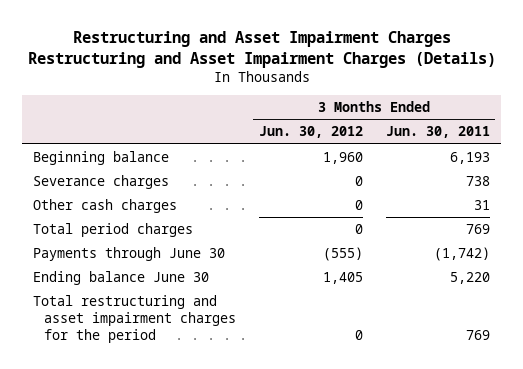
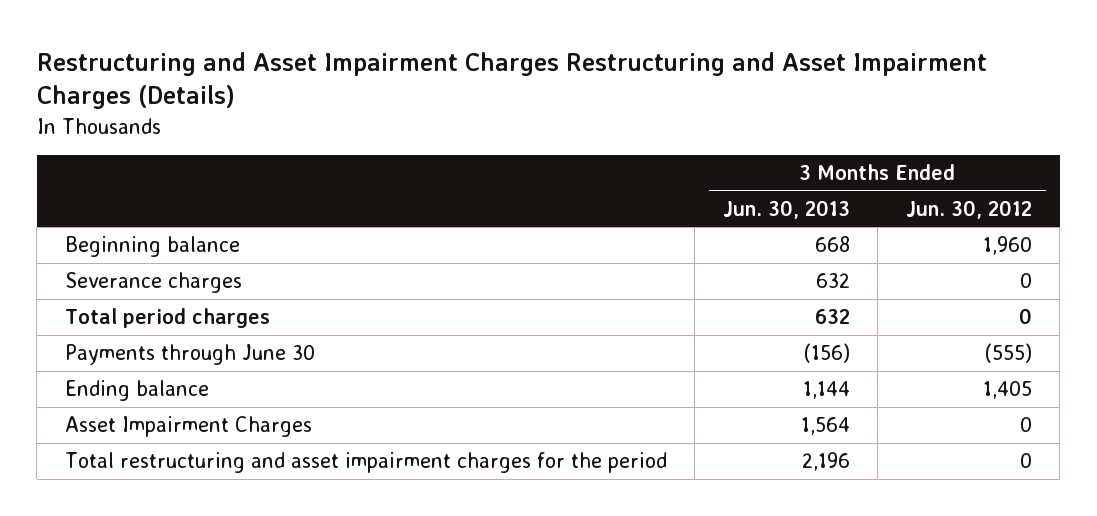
[385,126,490,139] Jun. 30, 2011 -> none
none -> [722,200,850,220] Jun. 30, 2013
[33,198,178,213] Other cash charges -> none
[33,270,210,285] Ending balance June 30 -> [64,380,209,402] Ending balance
none -> [64,416,312,438] Asset Impairment Charges

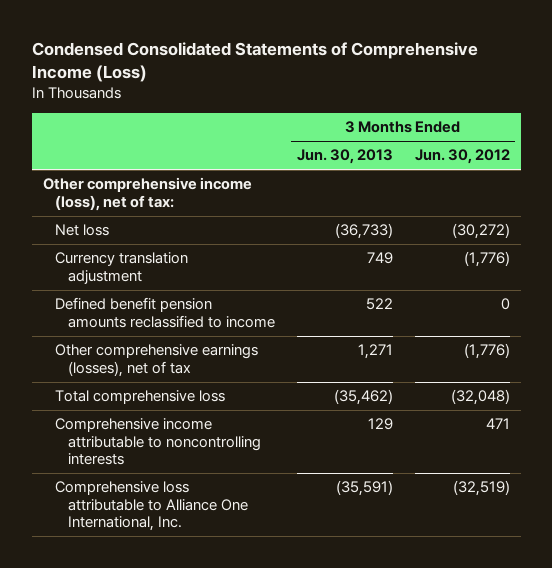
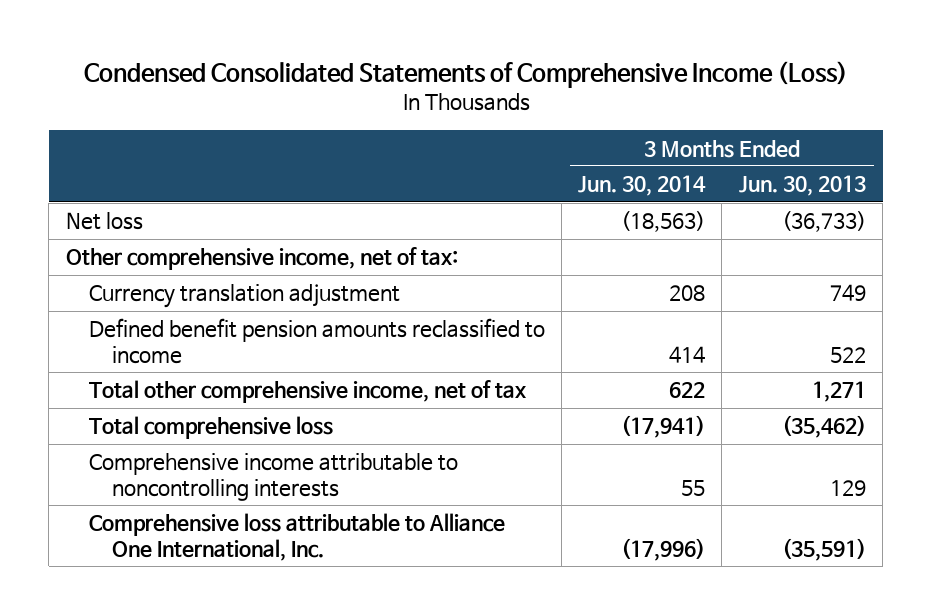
[414,149,510,165] Jun. 30, 2012 -> none
none -> [578,175,707,197] Jun. 30, 2014
[42,177,252,211] Other comprehensive income (loss), net of tax: -> none
none -> [65,247,458,271] Other comprehensive income, net of tax:
[55,344,259,377] Other comprehensive earnings (losses), net of tax -> [88,380,527,404] Total other comprehensive income, net of tax

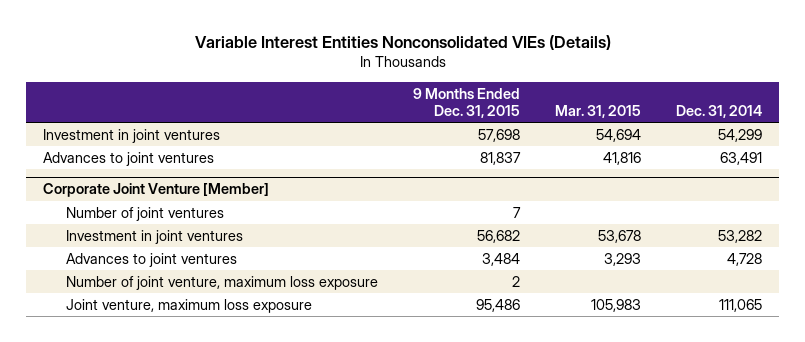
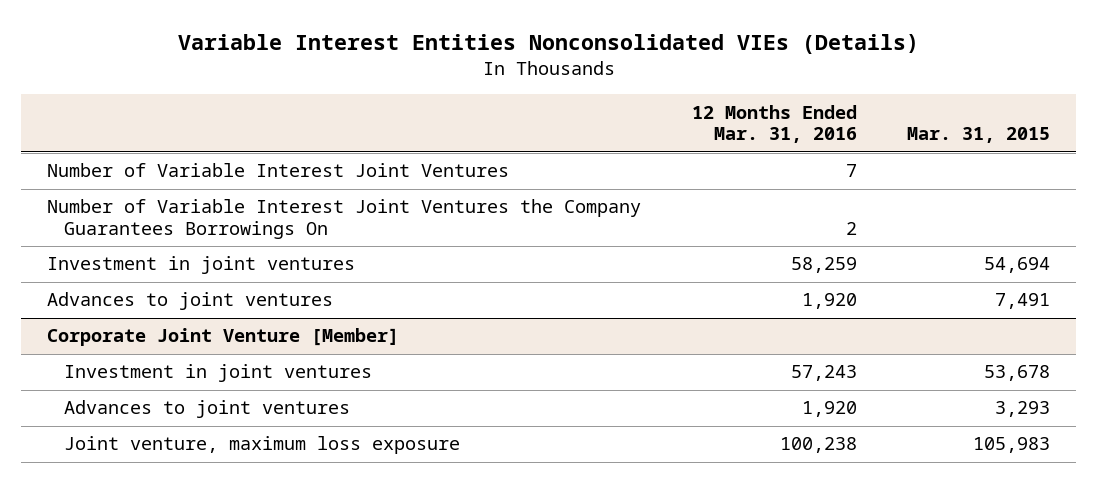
[413,87,521,118] 9 Months Ended Dec. 31, 2015 -> none
[675,104,762,118] Dec. 31, 2014 -> none
none -> [691,104,857,144] 12 Months Ended Mar. 31, 2016
none -> [46,163,509,178] Number of Variable Interest Joint Ventures
none -> [46,199,641,240] Number of Variable Interest Joint Ventures the Company Guarantees Borrowings On
[603,151,642,165] 41,816 -> [995,293,1051,310] 7,491
[66,206,225,221] Number of joint ventures -> none
[66,275,379,290] Number of joint venture, maximum loss exposure -> none

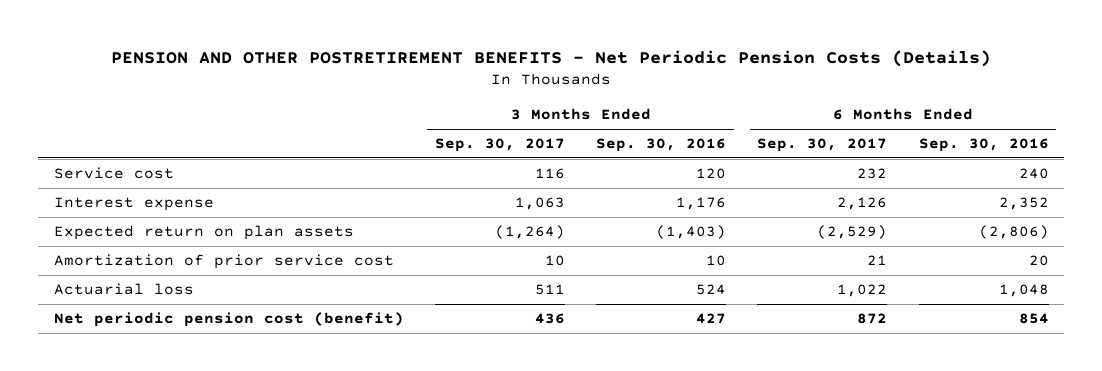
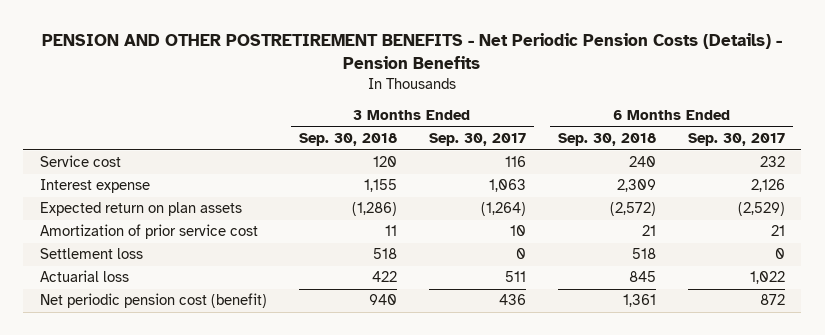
[111,49,992,67] PENSION AND OTHER POSTRETIREMENT BENEFITS - Net Periodic Pension Costs (Details) -> [42,33,783,70] PENSION AND OTHER POSTRETIREMENT BENEFITS - Net Periodic Pension Costs (Details) - Pension Benefits
[596,138,727,153] Sep. 30, 2016 -> none
[918,138,1049,153] Sep. 30, 2016 -> none
none -> [298,133,397,147] Sep. 30, 2018
none -> [558,133,657,147] Sep. 30, 2018
none -> [39,248,143,260] Settlement loss

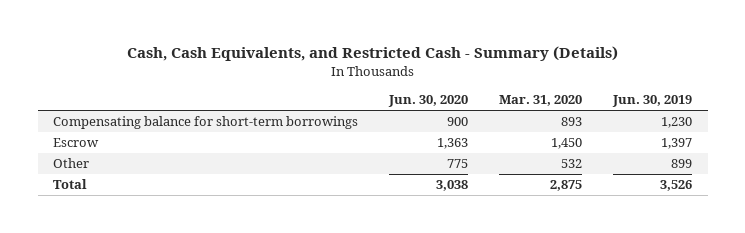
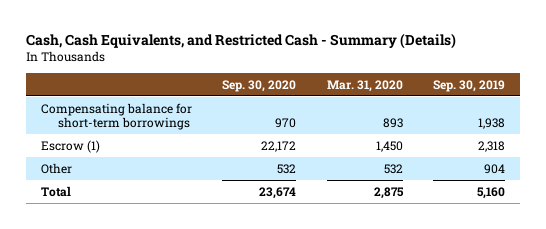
[388,95,469,108] Jun. 30, 2020 -> none
[612,95,693,108] Jun. 30, 2019 -> none
none -> [222,79,297,92] Sep. 30, 2020
none -> [433,79,506,92] Sep. 30, 2019
[53,138,100,148] Escrow -> [41,139,101,153] Escrow (1)

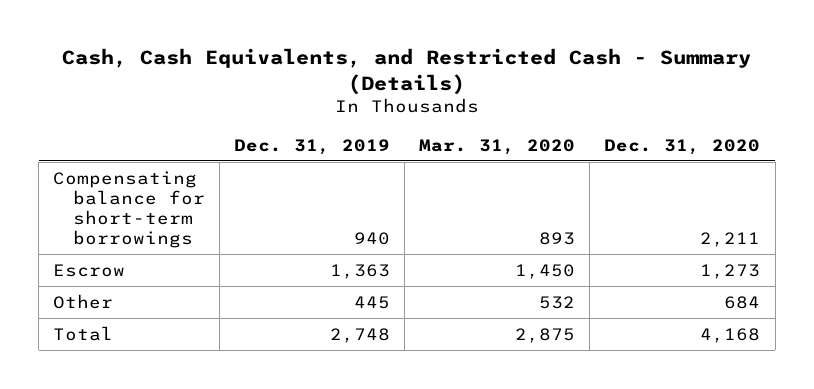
[222,79,297,92] Sep. 30, 2020 -> none
[433,79,506,92] Sep. 30, 2019 -> none
none -> [233,138,390,155] Dec. 31, 2019
none -> [604,138,761,155] Dec. 31, 2020
[41,139,101,153] Escrow (1) -> [53,263,126,277] Escrow

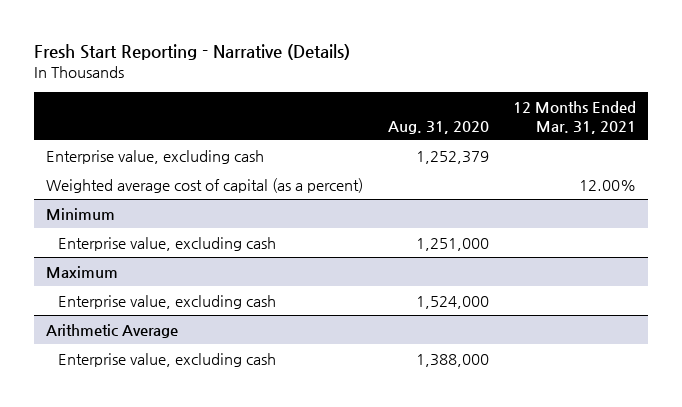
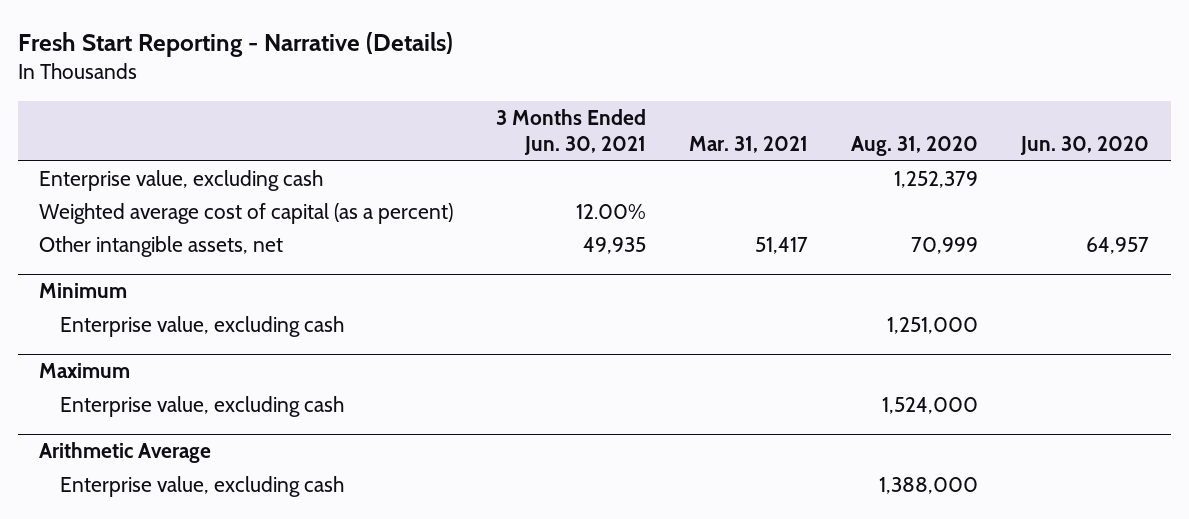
[512,100,636,134] 12 Months Ended Mar. 31, 2021 -> none
none -> [496,108,647,156] 3 Months Ended Jun. 30, 2021
none -> [689,136,809,154] Mar. 31, 2021
none -> [1020,136,1150,156] Jun. 30, 2020
none -> [39,236,284,258] Other intangible assets, net

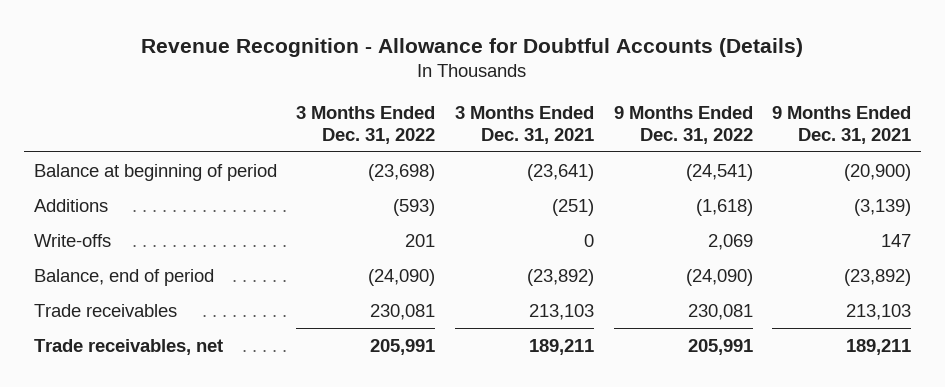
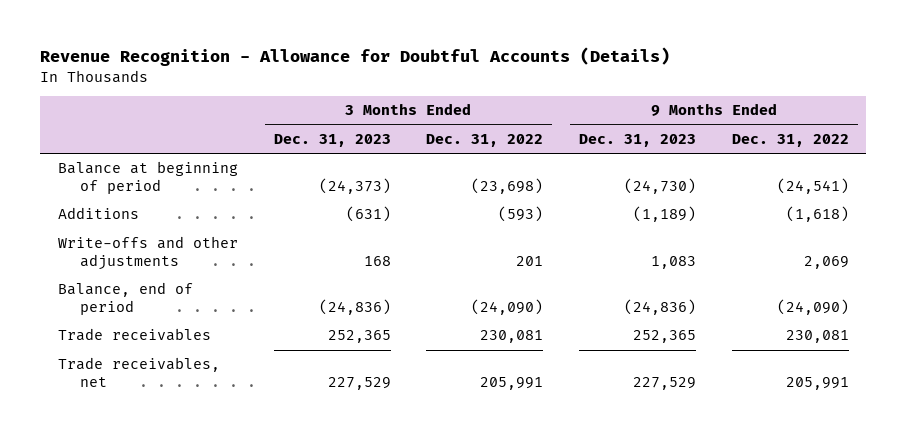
[454,106,594,144] 3 Months Ended Dec. 31, 2021 -> none
[772,106,912,144] 9 Months Ended Dec. 31, 2021 -> none
none -> [273,133,391,147] Dec. 31, 2023
none -> [578,133,696,147] Dec. 31, 2023
[33,233,111,247] Write-offs -> [57,236,238,270] Write-offs and other adjustments

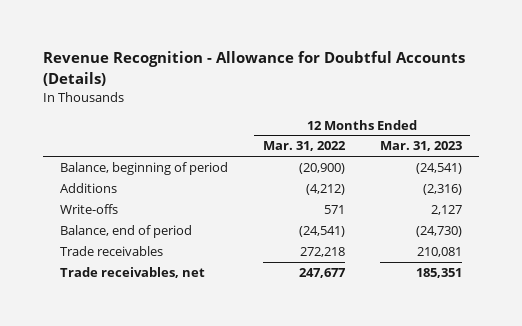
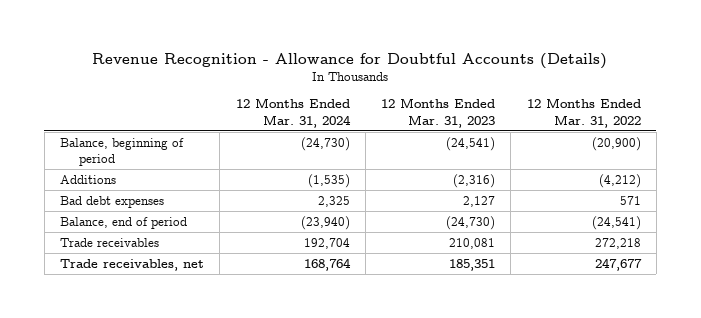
none -> [235,98,351,128] 12 Months Ended Mar. 31, 2024
[60,204,119,215] Write-offs -> [59,195,164,208] Bad debt expenses

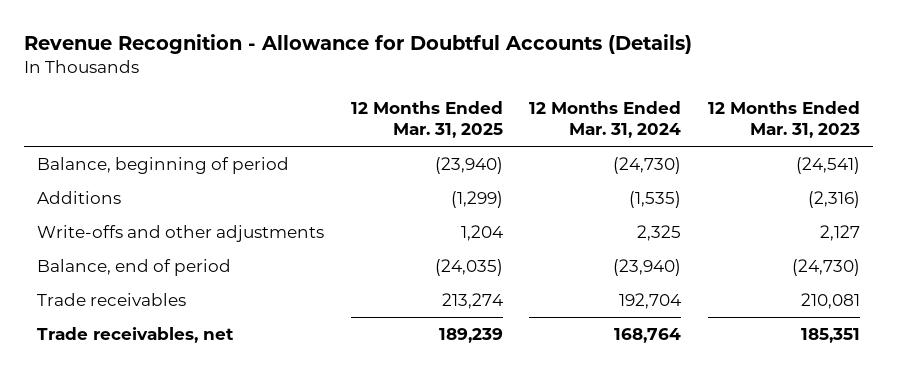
[526,98,641,128] 12 Months Ended Mar. 31, 2022 -> none
none -> [350,100,503,139] 12 Months Ended Mar. 31, 2025
[59,195,164,208] Bad debt expenses -> [37,225,325,243] Write-offs and other adjustments

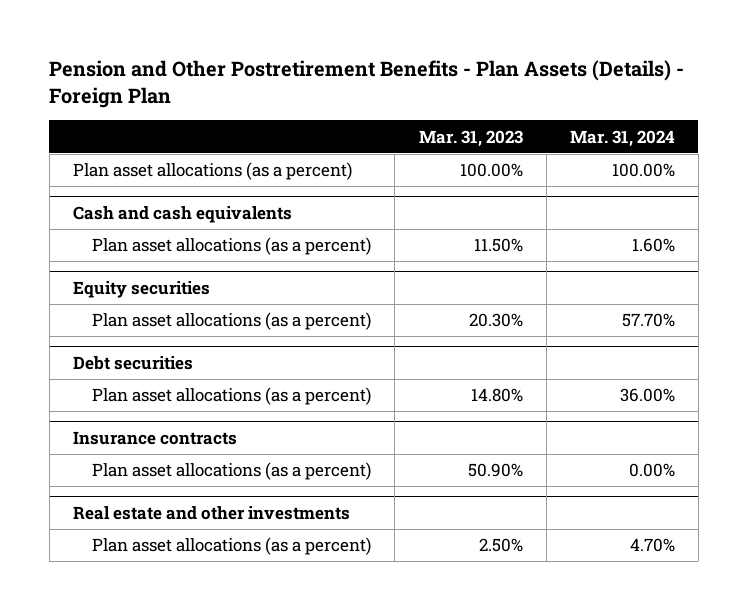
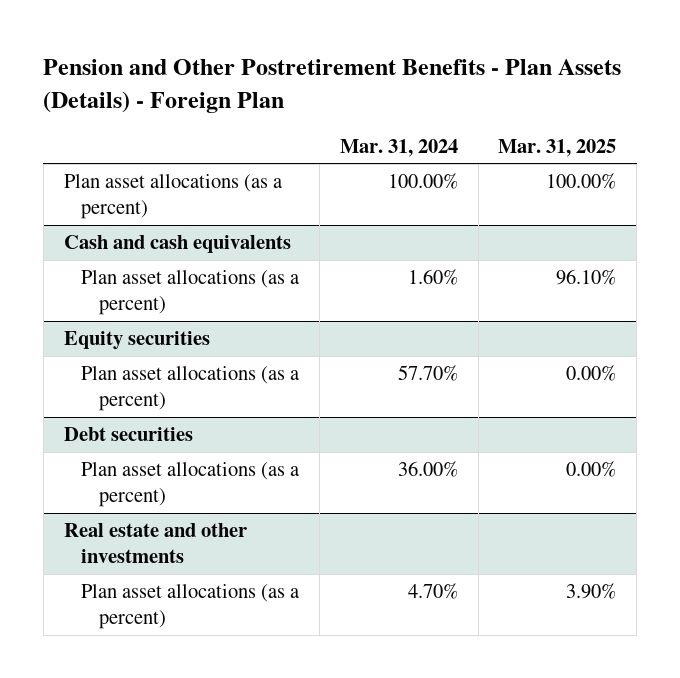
[418,129,523,147] Mar. 31, 2023 -> none
none -> [498,138,617,157] Mar. 31, 2025
[72,431,237,446] Insurance contracts -> none
[92,462,372,481] Plan asset allocations (as a percent) -> none

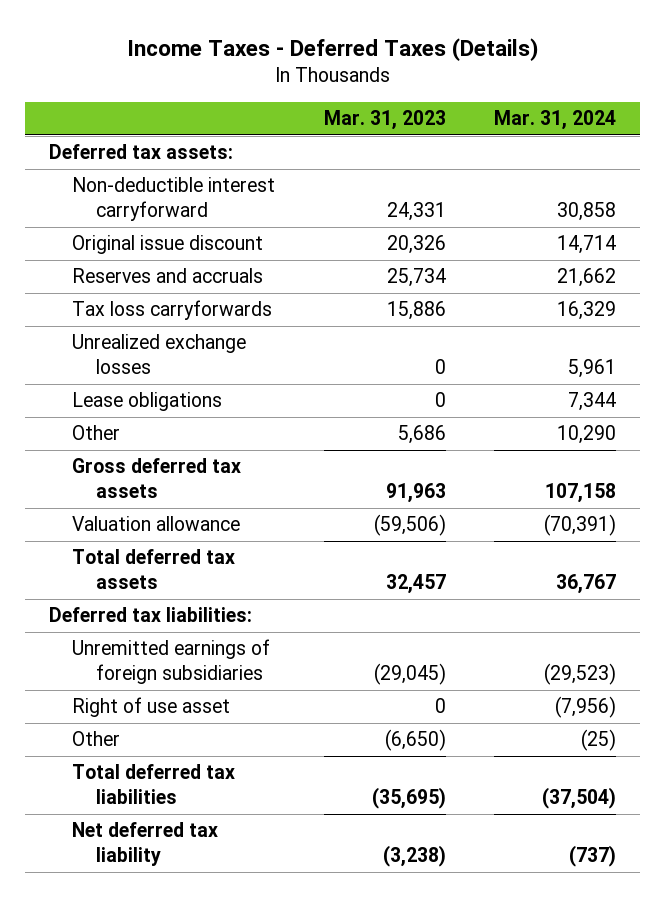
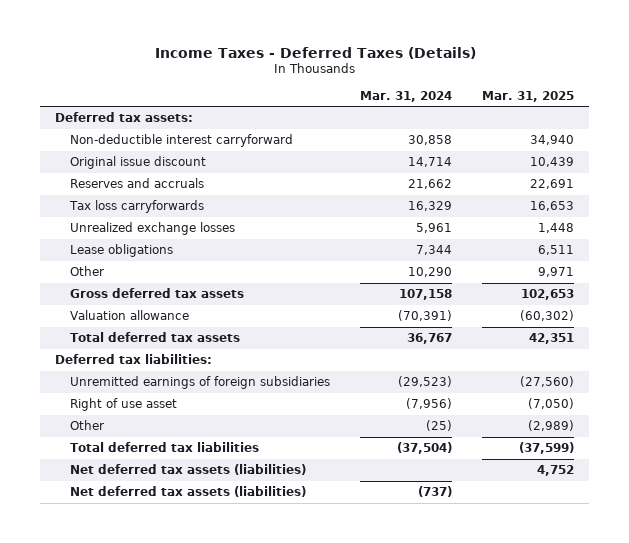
[323,110,446,131] Mar. 31, 2023 -> none
none -> [481,90,574,102] Mar. 31, 2025
none -> [69,463,306,475] Net deferred tax assets (liabilities)
[72,822,219,867] Net deferred tax liability -> [69,485,306,497] Net deferred tax assets (liabilities)

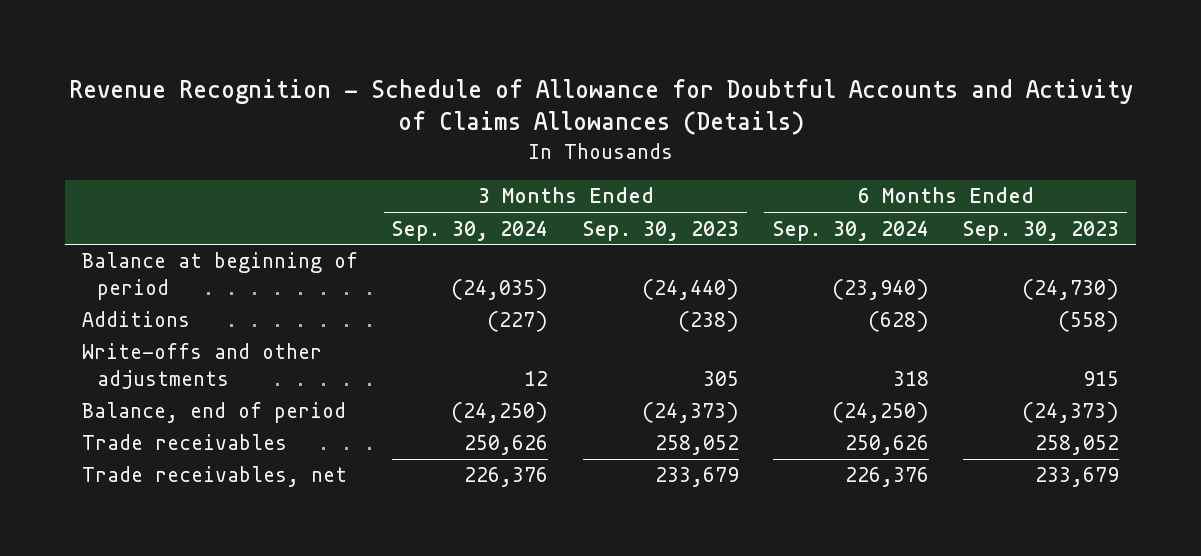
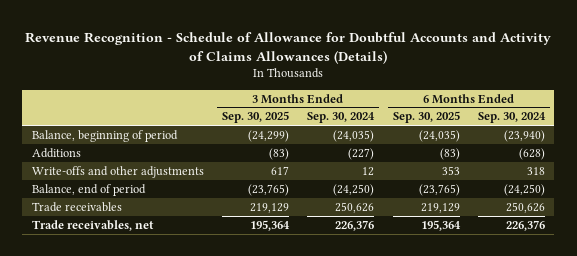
[582,220,739,241] Sep. 30, 2023 -> none
[962,220,1119,241] Sep. 30, 2023 -> none
none -> [222,111,290,124] Sep. 30, 2025
none -> [392,111,460,124] Sep. 30, 2025
[82,252,359,300] Balance at beginning of period -> [31,129,178,142] Balance, beginning of period

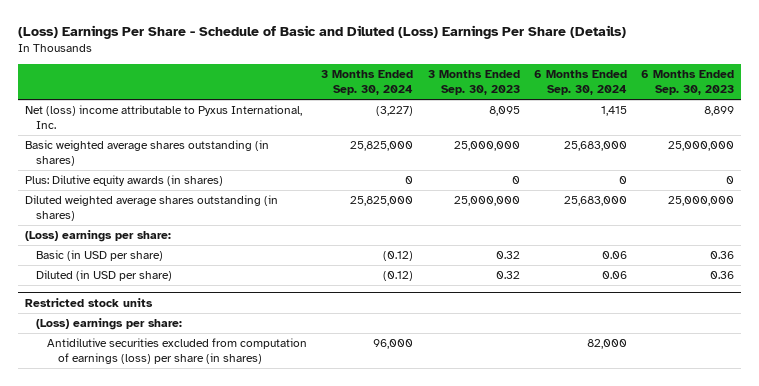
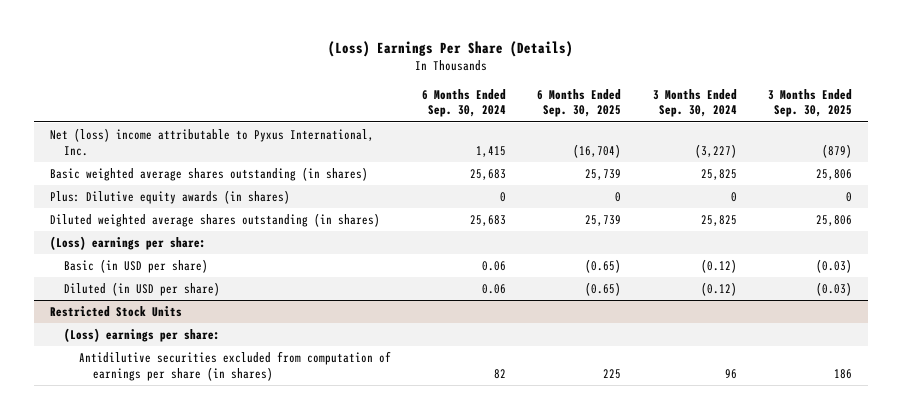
[17,25,626,40] (Loss) Earnings Per Share - Schedule of Basic and Diluted (Loss) Earnings Per Share (Details) -> [328,41,574,58] (Loss) Earnings Per Share (Details)
[427,70,520,96] 3 Months Ended Sep. 30, 2023 -> none
[640,70,734,96] 6 Months Ended Sep. 30, 2023 -> none
none -> [537,88,622,118] 6 Months Ended Sep. 30, 2025
none -> [768,88,853,118] 3 Months Ended Sep. 30, 2025
[350,141,414,152] 25,825,000 -> [700,169,737,181] 25,825
[563,141,627,152] 25,683,000 -> [470,169,507,181] 25,683
[350,196,414,207] 25,825,000 -> [700,215,737,227] 25,825
[563,196,627,207] 25,683,000 -> [470,215,507,227] 25,683
[24,297,153,307] Restricted stock units -> [49,306,182,318] Restricted Stock Units
[47,338,308,364] Antidilutive securities excluded from computation of earnings (loss) per share (in shares) -> [78,351,391,381] Antidilutive securities excluded from computation of earnings per share (in shares)
[373,339,414,350] 96,000 -> [724,368,737,379] 96
[586,339,627,350] 82,000 -> [494,368,507,379] 82

